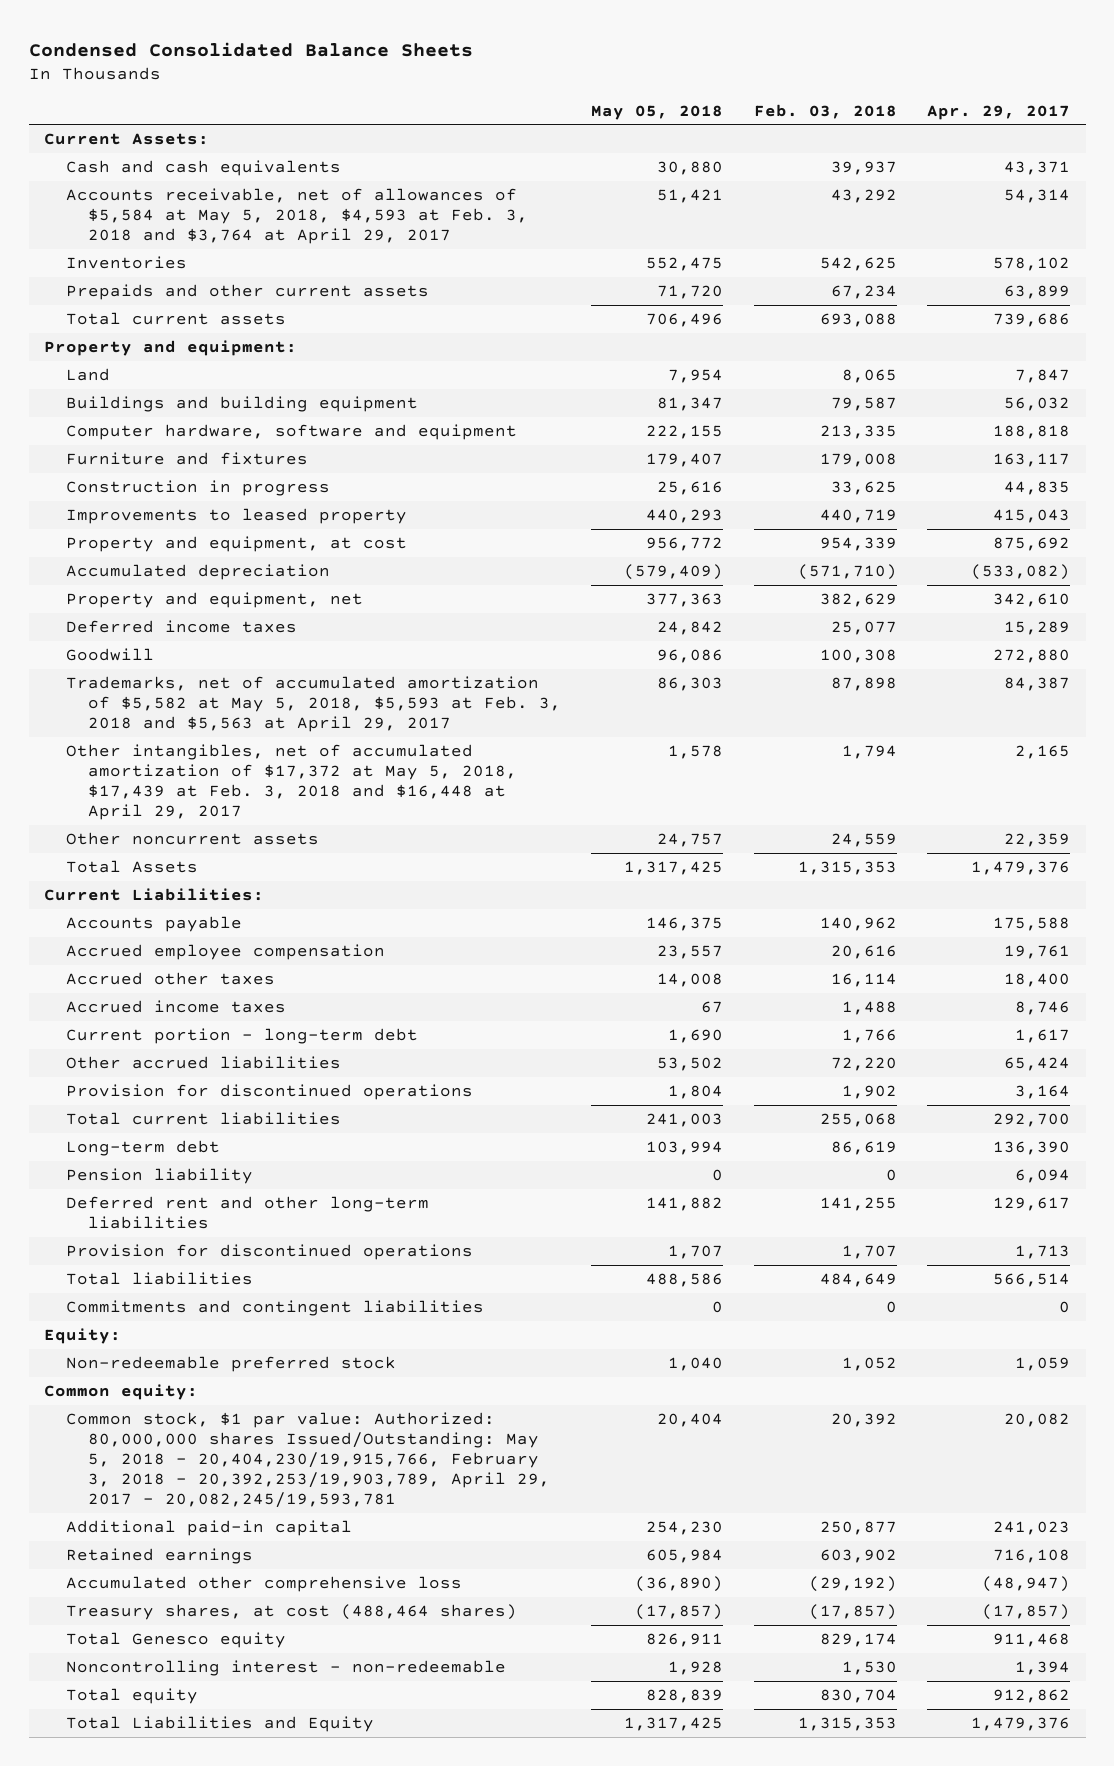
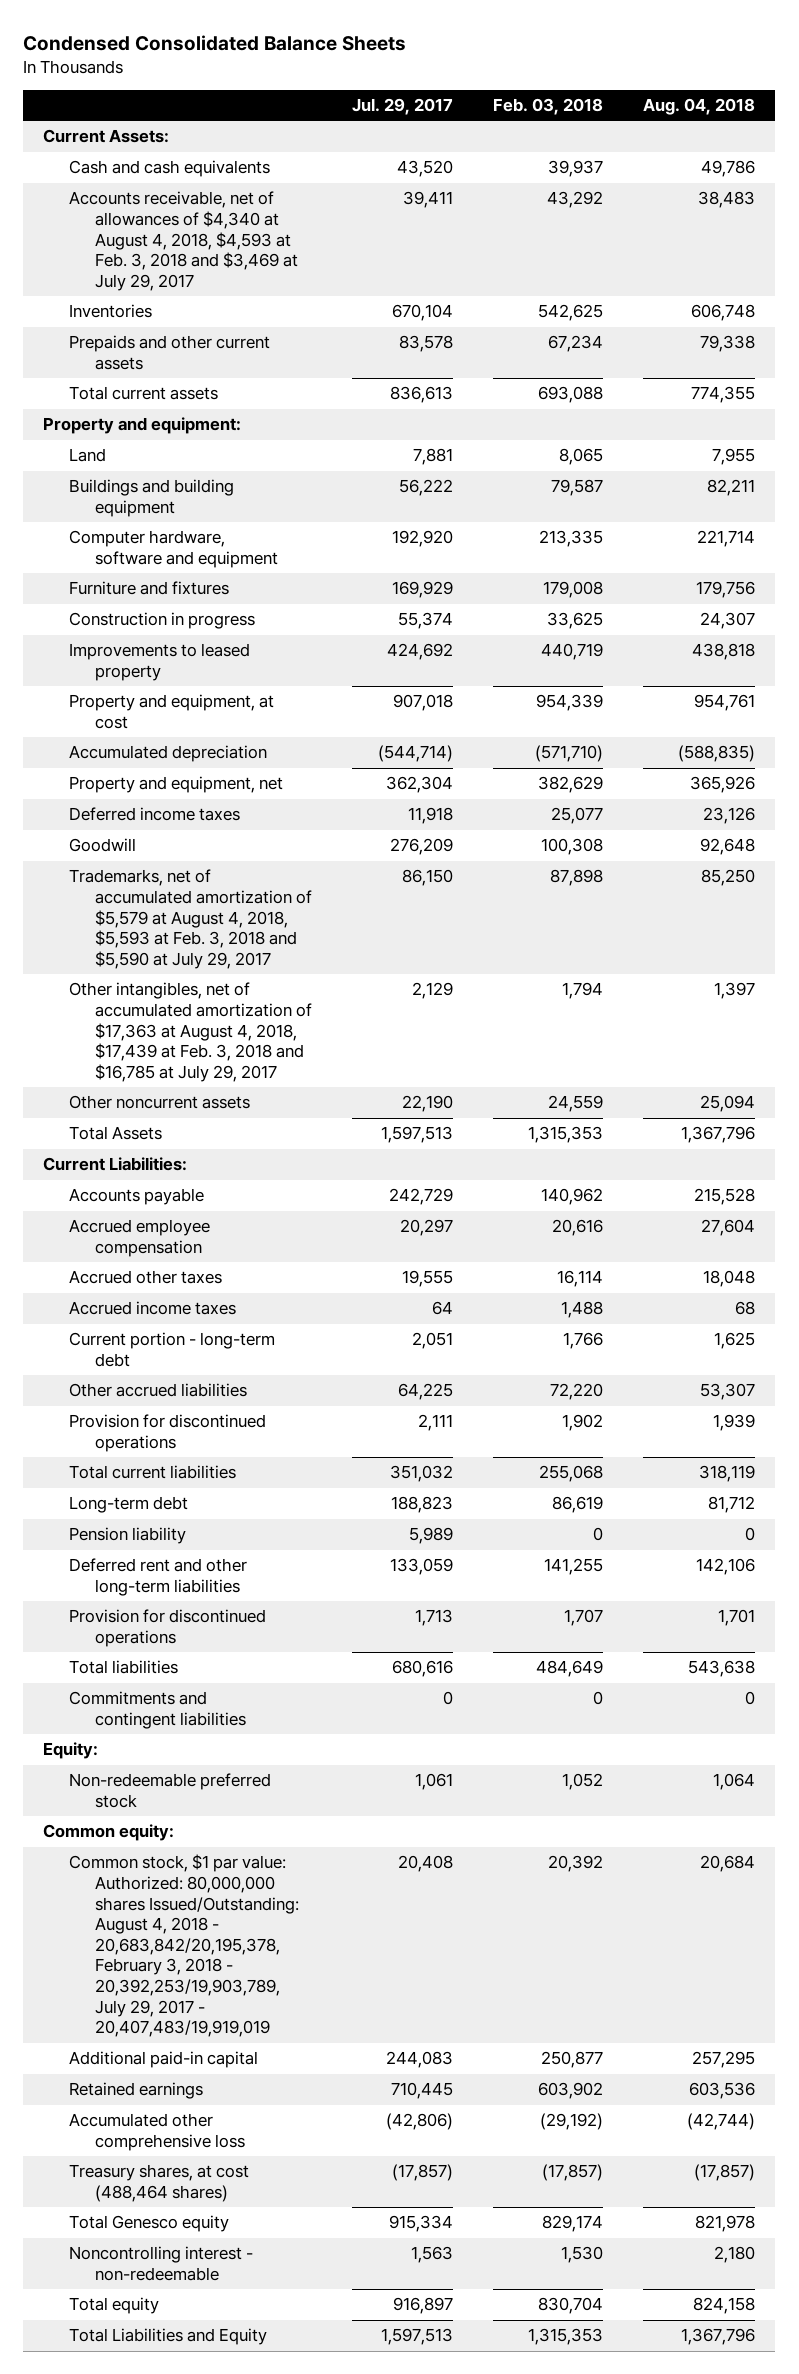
[591,104,724,120] May 05, 2018 -> none
[927,104,1071,120] Apr. 29, 2017 -> none
none -> [351,98,453,116] Jul. 29, 2017
none -> [643,98,756,116] Aug. 04, 2018
[65,187,528,245] Accounts receivable, net of allowances of $5,584 at May 5, 2018, $4,593 at Feb. 3, 2018 and $3,764 at April 29, 2017 -> [69,191,298,291] Accounts receivable, net of allowances of $4,340 at August 4, 2018, $4,593 at Feb. 3, 2018 and $3,469 at July 29, 2017
[65,675,561,733] Trademarks, net of accumulated amortization of $5,582 at May 5, 2018, $5,593 at Feb. 3, 2018 and $5,563 at April 29, 2017 -> [69,869,312,969] Trademarks, net of accumulated amortization of $5,579 at August 4, 2018, $5,593 at Feb. 3, 2018 and $5,590 at July 29, 2017
[65,743,517,821] Other intangibles, net of accumulated amortization of $17,372 at May 5, 2018, $17,439 at Feb. 3, 2018 and $16,448 at April 29, 2017 -> [69,982,312,1082] Other intangibles, net of accumulated amortization of $17,363 at August 4, 2018, $17,439 at Feb. 3, 2018 and $16,785 at July 29, 2017
[65,1411,550,1509] Common stock, $1 par value: Authorized: 80,000,000 shares Issued/Outstanding: May 5, 2018 - 20,404,230/19,915,766, February 3, 2018 - 20,392,253/19,903,789, April 29, 2017 - 20,082,245/19,593,781 -> [69,1854,299,2038] Common stock, $1 par value: Authorized: 80,000,000 shares Issued/Outstanding: August 4, 2018 - 20,683,842/20,195,378, February 3, 2018 - 20,392,253/19,903,789, July 29, 2017 - 20,407,483/19,919,019

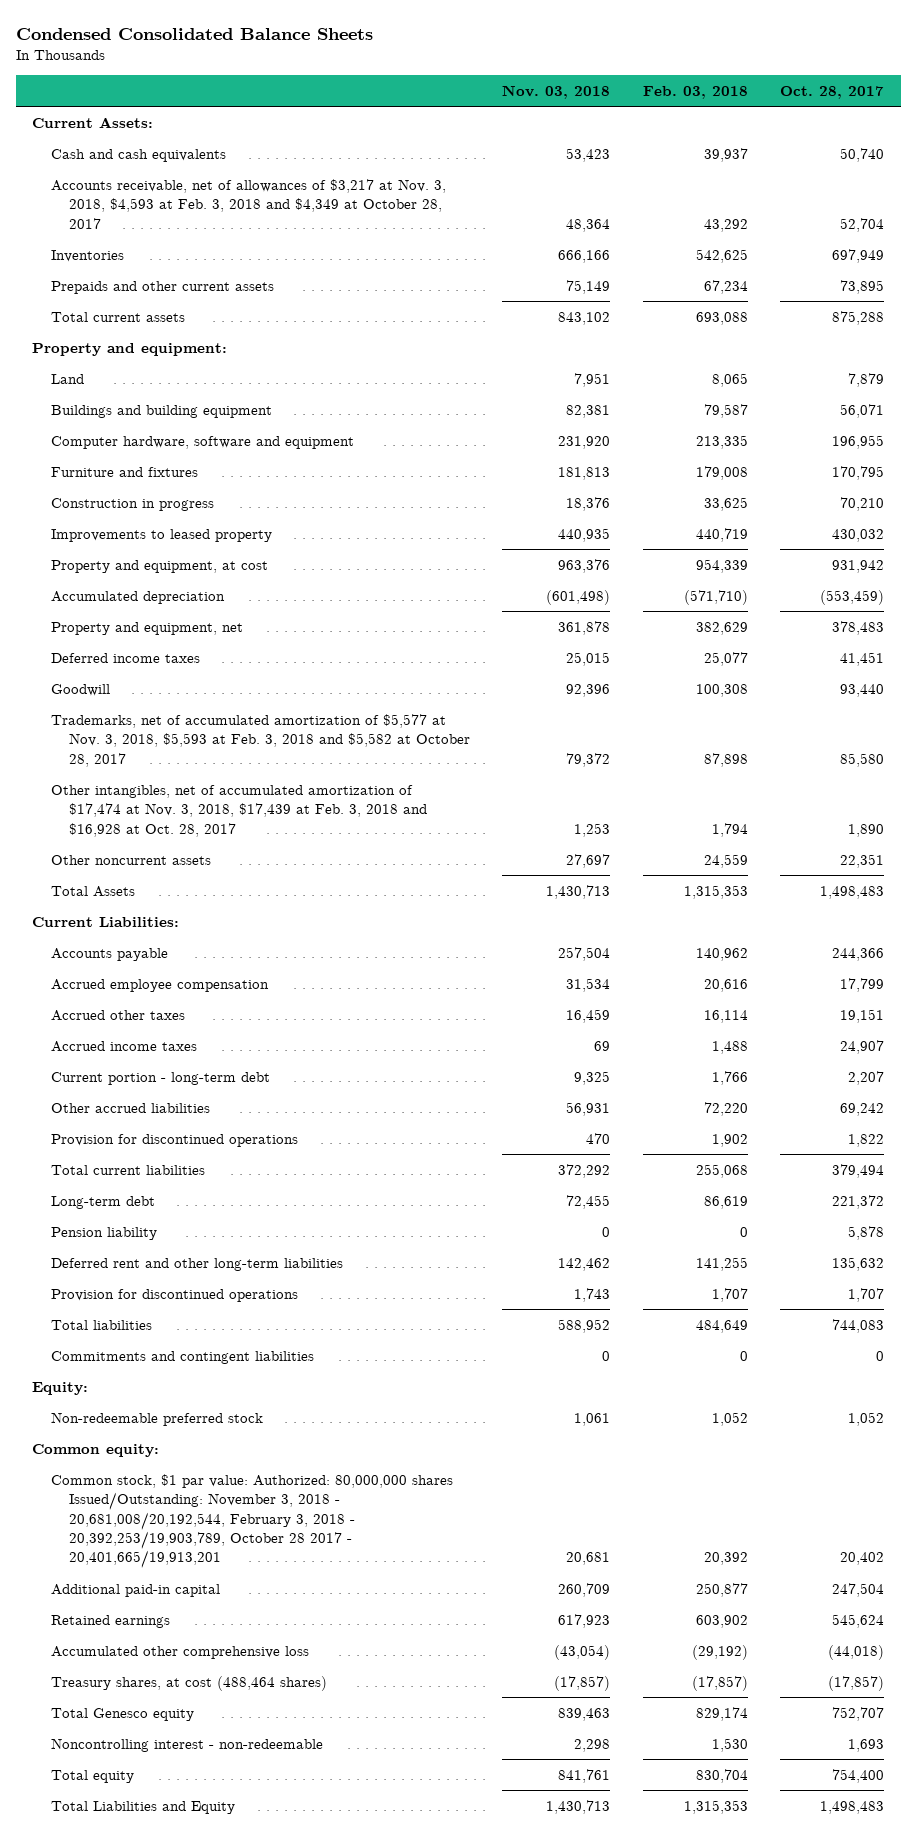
[351,98,453,116] Jul. 29, 2017 -> none
[643,98,756,116] Aug. 04, 2018 -> none
none -> [502,84,611,99] Nov. 03, 2018
none -> [780,85,885,99] Oct. 28, 2017
[69,191,298,291] Accounts receivable, net of allowances of $4,340 at August 4, 2018, $4,593 at Feb. 3, 2018 and $3,469 at July 29, 2017 -> [50,178,446,229] Accounts receivable, net of allowances of $3,217 at Nov. 3, 2018, $4,593 at Feb. 3, 2018 and $4,349 at October 28, 2017
[69,869,312,969] Trademarks, net of accumulated amortization of $5,579 at August 4, 2018, $5,593 at Feb. 3, 2018 and $5,590 at July 29, 2017 -> [50,713,470,767] Trademarks, net of accumulated amortization of $5,577 at Nov. 3, 2018, $5,593 at Feb. 3, 2018 and $5,582 at October 28, 2017
[69,982,312,1082] Other intangibles, net of accumulated amortization of $17,363 at August 4, 2018, $17,439 at Feb. 3, 2018 and $16,785 at July 29, 2017 -> [50,784,427,837] Other intangibles, net of accumulated amortization of $17,474 at Nov. 3, 2018, $17,439 at Feb. 3, 2018 and $16,928 at Oct. 28, 2017
[69,1854,299,2038] Common stock, $1 par value: Authorized: 80,000,000 shares Issued/Outstanding: August 4, 2018 - 20,683,842/20,195,378, February 3, 2018 - 20,392,253/19,903,789, July 29, 2017 - 20,407,483/19,919,019 -> [50,1473,453,1569] Common stock, $1 par value: Authorized: 80,000,000 shares Issued/Outstanding: November 3, 2018 - 20,681,008/20,192,544, February 3, 2018 - 20,392,253/19,903,789, October 28 2017 - 20,401,665/19,913,201

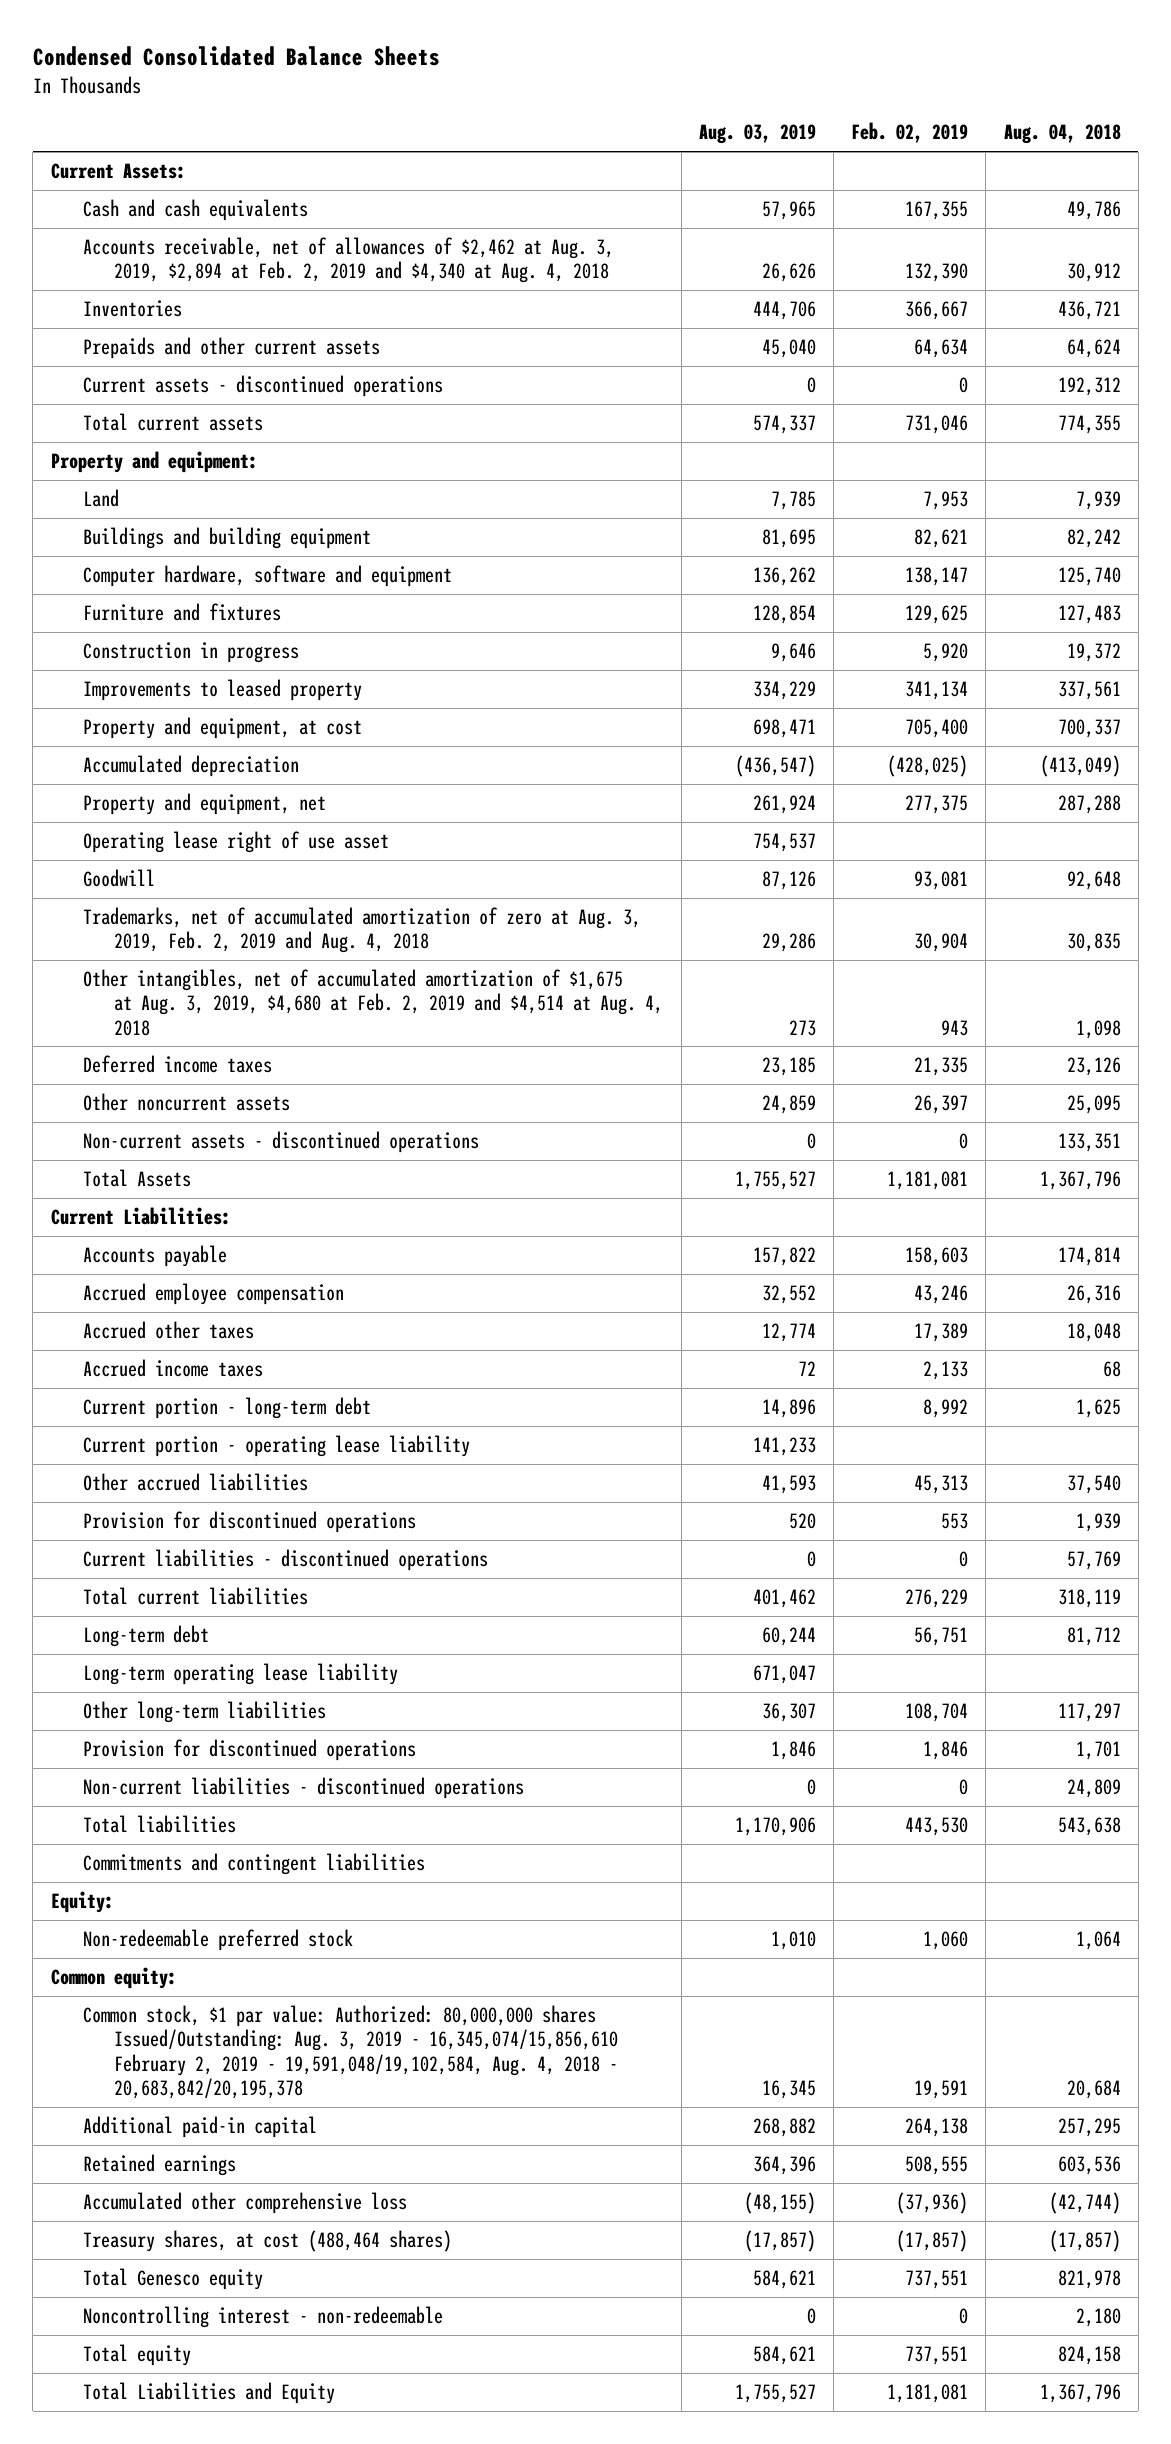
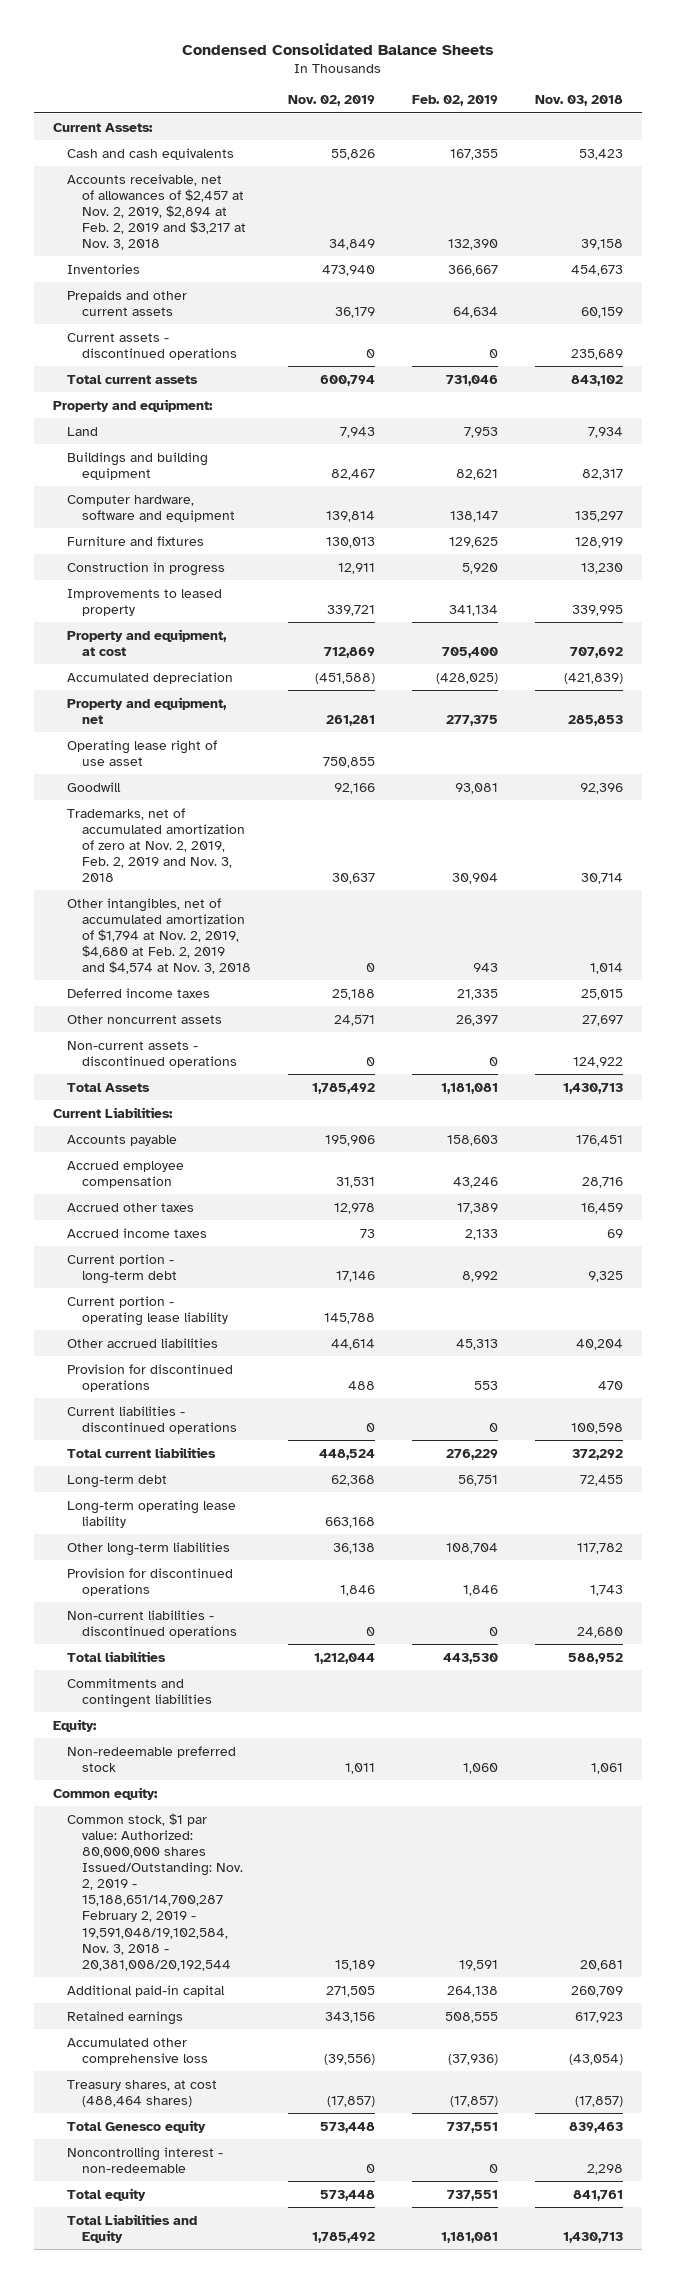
[698,124,816,145] Aug. 03, 2019 -> none
[1003,124,1121,145] Aug. 04, 2018 -> none
none -> [288,95,376,107] Nov. 02, 2019
none -> [535,95,624,107] Nov. 03, 2018
[82,237,614,284] Accounts receivable, net of allowances of $2,462 at Aug. 3, 2019, $2,894 at Feb. 2, 2019 and $4,340 at Aug. 4, 2018 -> [67,173,246,251] Accounts receivable, net of allowances of $2,457 at Nov. 2, 2019, $2,894 at Feb. 2, 2019 and $3,217 at Nov. 3, 2018
[82,907,641,954] Trademarks, net of accumulated amortization of zero at Aug. 3, 2019, Feb. 2, 2019 and Aug. 4, 2018 -> [67,807,245,883] Trademarks, net of accumulated amortization of zero at Nov. 2, 2019, Feb. 2, 2019 and Nov. 3, 2018
[82,969,664,1036] Other intangibles, net of accumulated amortization of $1,675 at Aug. 3, 2019, $4,680 at Feb. 2, 2019 and $4,514 at Aug. 4, 2018 -> [67,897,251,975] Other intangibles, net of accumulated amortization of $1,794 at Nov. 2, 2019, $4,680 at Feb. 2, 2019 and $4,574 at Nov. 3, 2018
[82,2005,619,2100] Common stock, $1 par value: Authorized: 80,000,000 shares Issued/Outstanding: Aug. 3, 2019 - 16,345,074/15,856,610 February 2, 2019 - 19,591,048/19,102,584, Aug. 4, 2018 - 20,683,842/20,195,378 -> [67,1812,243,1971] Common stock, $1 par value: Authorized: 80,000,000 shares Issued/Outstanding: Nov. 2, 2019 - 15,188,651/14,700,287 February 2, 2019 - 19,591,048/19,102,584, Nov. 3, 2018 - 20,381,008/20,192,544

